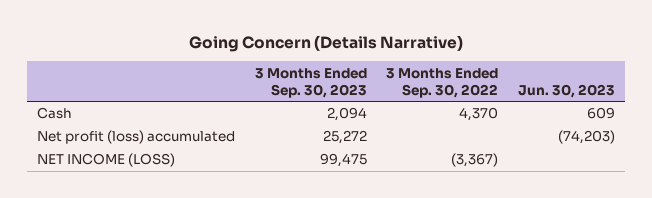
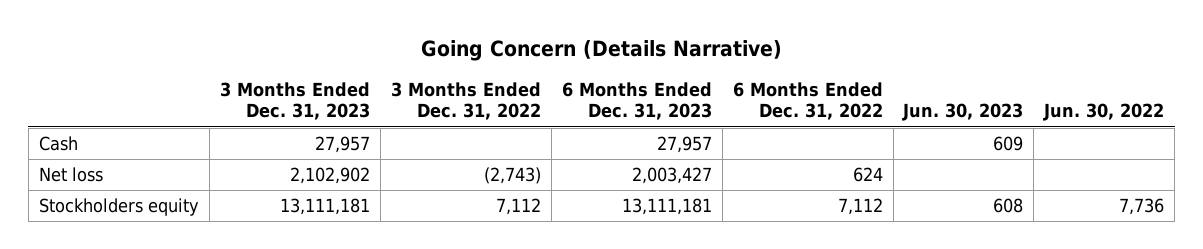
[254,67,367,98] 3 Months Ended Sep. 30, 2023 -> none
[386,67,499,98] 3 Months Ended Sep. 30, 2022 -> none
none -> [219,81,370,121] 3 Months Ended Dec. 31, 2023
none -> [390,81,541,121] 3 Months Ended Dec. 31, 2022
none -> [561,81,712,121] 6 Months Ended Dec. 31, 2023
none -> [732,81,883,121] 6 Months Ended Dec. 31, 2022
none -> [1043,103,1165,122] Jun. 30, 2022
[36,130,235,145] Net profit (loss) accumulated -> none
[36,153,175,168] NET INCOME (LOSS) -> [38,167,103,183] Net loss
none -> [38,198,199,217] Stockholders equity

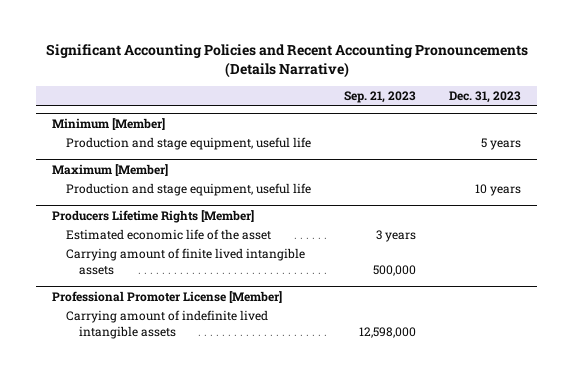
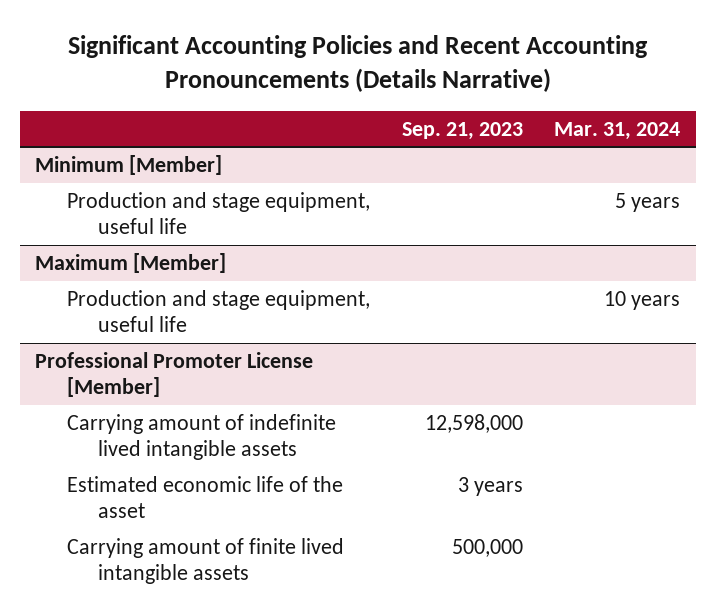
[448,91,521,104] Dec. 31, 2023 -> none
none -> [554,121,681,140] Mar. 31, 2024
[52,210,255,224] Producers Lifetime Rights [Member] -> none
[65,229,271,241] Estimated economic life of the asset -> none
[65,248,305,275] Carrying amount of finite lived intangible assets -> none
none -> [66,476,343,519] Estimated economic life of the asset
none -> [66,538,344,585] Carrying amount of finite lived intangible assets

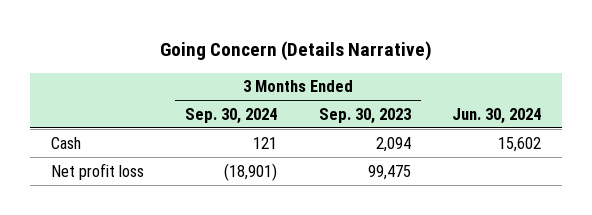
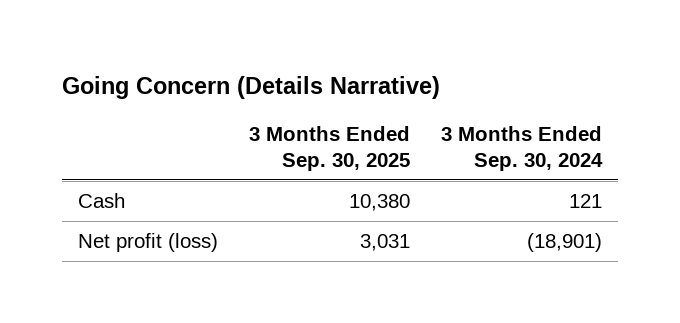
[318,108,411,125] Sep. 30, 2023 -> none
[452,108,542,125] Jun. 30, 2024 -> none
none -> [249,126,411,171] 3 Months Ended Sep. 30, 2025
[50,162,144,180] Net profit loss -> [77,233,218,253] Net profit (loss)

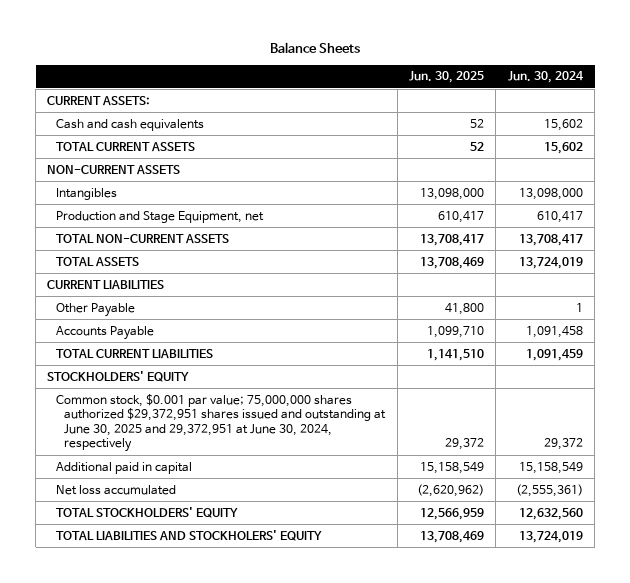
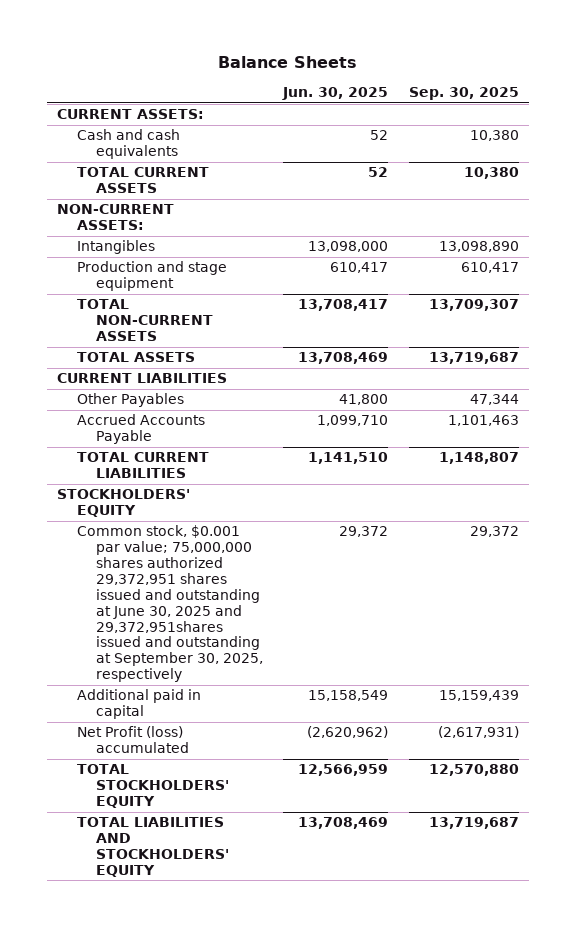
[507,71,584,84] Jun. 30, 2024 -> none
none -> [408,87,519,101] Sep. 30, 2025
[47,164,181,175] NON-CURRENT ASSETS -> [56,204,174,231] NON-CURRENT ASSETS:
[55,210,264,223] Production and Stage Equipment, net -> [76,261,227,292] Production and stage equipment
[55,302,135,317] Other Payable -> [76,393,184,408] Other Payables
[55,325,154,340] Accounts Payable -> [76,414,205,445] Accrued Accounts Payable
[55,393,387,453] Common stock, $0.001 par value; 75,000,000 shares authorized $29,372,951 shares issued and outstanding at June 30, 2025 and 29,372,951 at June 30, 2024, respectively -> [76,525,264,683] Common stock, $0.001 par value; 75,000,000 shares authorized 29,372,951 shares issued and outstanding at June 30, 2025 and 29,372,951shares issued and outstanding at September 30, 2025, respectively
[55,484,176,495] Net loss accumulated -> [76,726,190,754] Net Profit (loss) accumulated
[55,529,322,541] TOTAL LIABILITIES AND STOCKHOLERS' EQUITY -> [76,817,230,878] TOTAL LIABILITIES AND STOCKHOLDERS' EQUITY

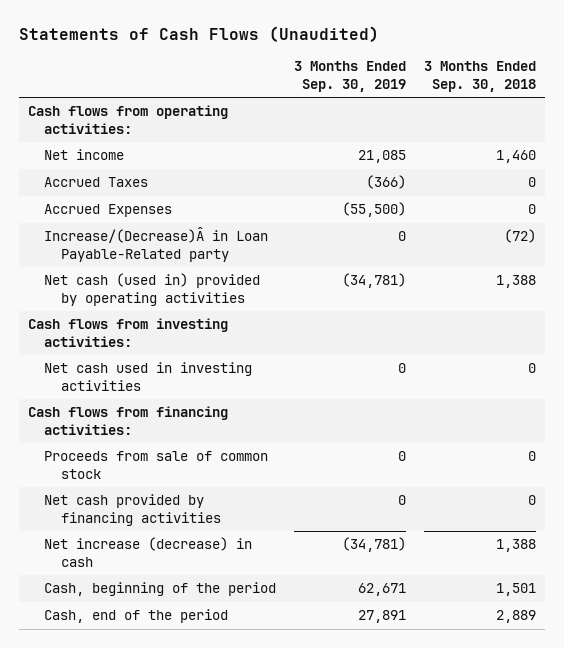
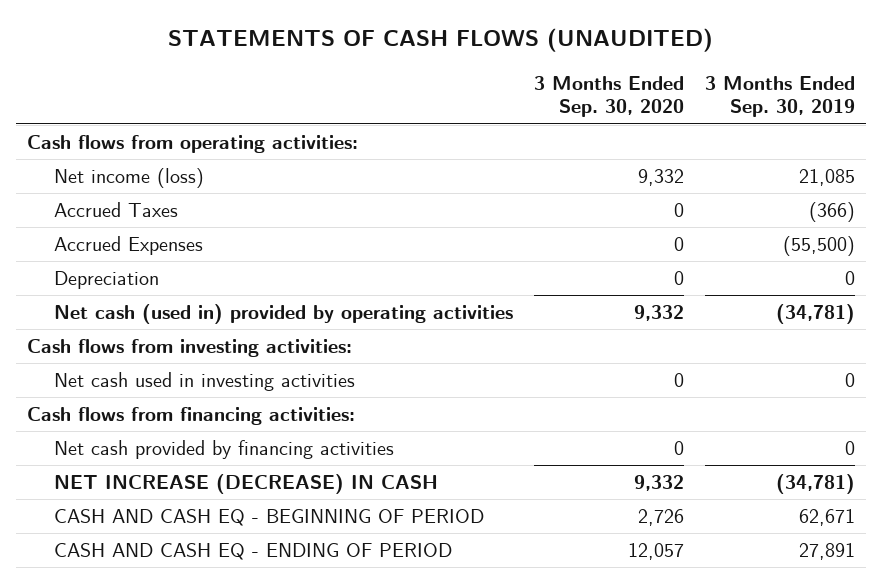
[18,25,379,42] Statements of Cash Flows (Unaudited) -> [167,28,713,53] STATEMENTS OF CASH FLOWS (UNAUDITED)
[424,61,537,93] 3 Months Ended Sep. 30, 2018 -> none
none -> [533,75,684,118] 3 Months Ended Sep. 30, 2020
[44,149,125,161] Net income -> [53,167,204,188] Net income (loss)
[44,227,269,262] Increase/(Decrease)Â in Loan Payable-Related party -> none
none -> [53,270,159,289] Depreciation
[44,451,269,479] Proceeds from sale of common stock -> none
[44,537,253,567] Net increase (decrease) in cash -> [53,473,438,494] NET INCREASE (DECREASE) IN CASH
[44,582,277,597] Cash, beginning of the period -> [53,508,484,526] CASH AND CASH EQ - BEGINNING OF PERIOD
[44,609,229,624] Cash, end of the period -> [53,542,452,560] CASH AND CASH EQ - ENDING OF PERIOD

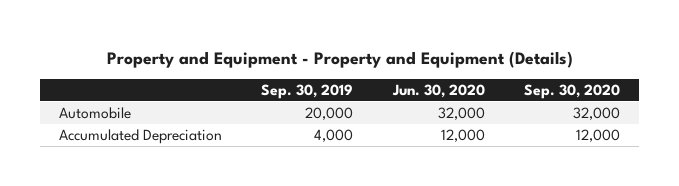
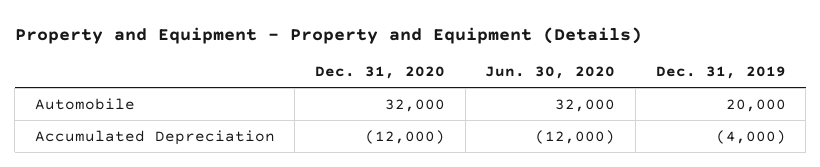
[261,83,354,99] Sep. 30, 2019 -> none
[523,83,620,99] Sep. 30, 2020 -> none
none -> [315,66,446,80] Dec. 31, 2020
none -> [655,66,786,80] Dec. 31, 2019
[440,129,485,143] 12,000 -> [535,129,616,144] (12,000)

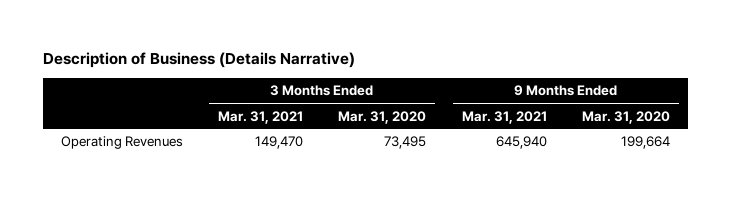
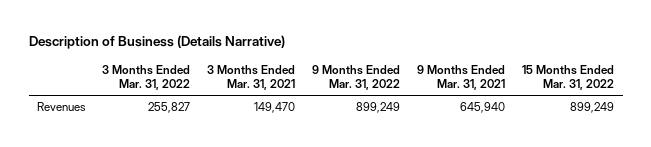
[338,110,427,124] Mar. 31, 2020 -> none
[581,110,670,124] Mar. 31, 2020 -> none
none -> [102,64,191,91] 3 Months Ended Mar. 31, 2022
none -> [312,64,401,91] 9 Months Ended Mar. 31, 2022
none -> [522,64,615,91] 15 Months Ended Mar. 31, 2022
[60,136,183,150] Operating Revenues -> [37,102,87,112] Revenues

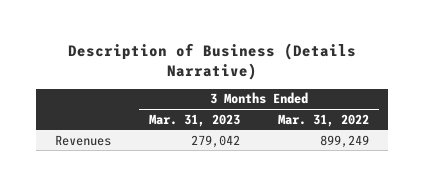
[207,64,296,91] 3 Months Ended Mar. 31, 2021 -> none
[312,64,401,91] 9 Months Ended Mar. 31, 2022 -> none
[417,64,506,91] 9 Months Ended Mar. 31, 2021 -> none
[522,64,615,91] 15 Months Ended Mar. 31, 2022 -> none
none -> [148,113,240,127] Mar. 31, 2023
[148,102,191,114] 255,827 -> [320,134,370,148] 899,249

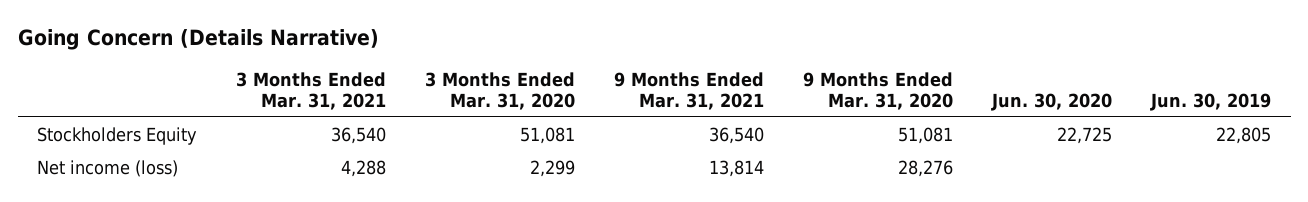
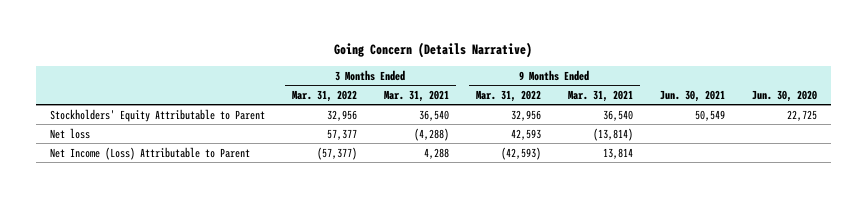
[425,71,576,110] 3 Months Ended Mar. 31, 2020 -> none
[803,71,954,110] 9 Months Ended Mar. 31, 2020 -> none
[1150,92,1272,111] Jun. 30, 2019 -> none
none -> [291,89,357,102] Mar. 31, 2022
none -> [475,89,541,102] Mar. 31, 2022
none -> [659,89,725,102] Jun. 30, 2021
[37,126,198,145] Stockholders Equity -> [49,108,265,122] Stockholders' Equity Attributable to Parent
[37,159,179,177] Net income (loss) -> [49,127,90,139] Net loss
[341,159,387,177] 4,288 -> [413,127,449,141] (4,288)
[709,159,765,177] 13,814 -> [592,127,633,141] (13,814)
none -> [49,146,250,160] Net Income (Loss) Attributable to Parent

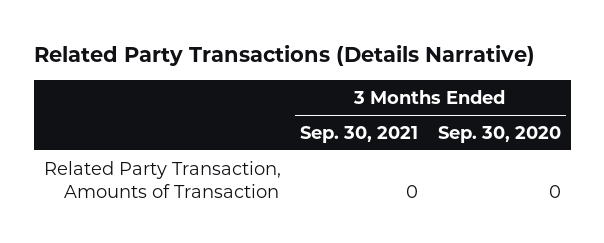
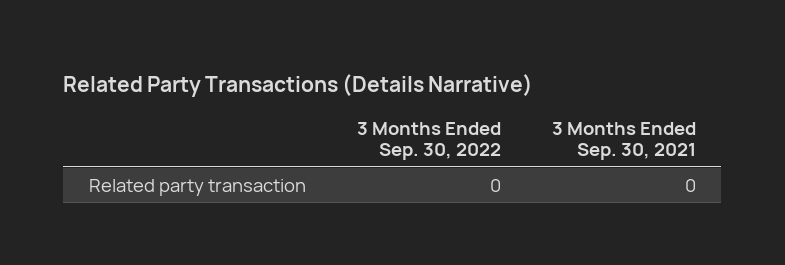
[437,125,561,143] Sep. 30, 2020 -> none
none -> [356,121,501,161] 3 Months Ended Sep. 30, 2022
[43,160,281,198] Related Party Transaction, Amounts of Transaction -> [88,178,306,196] Related party transaction

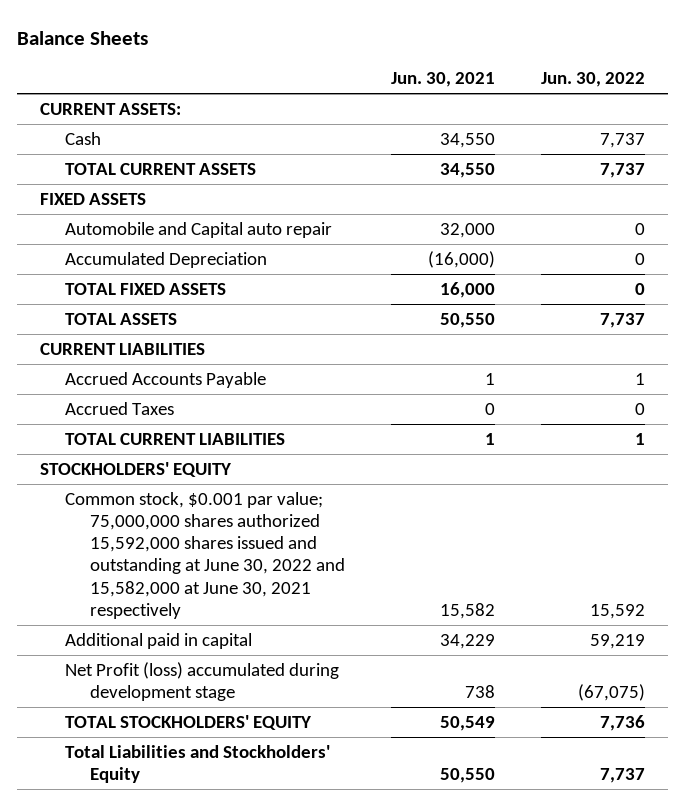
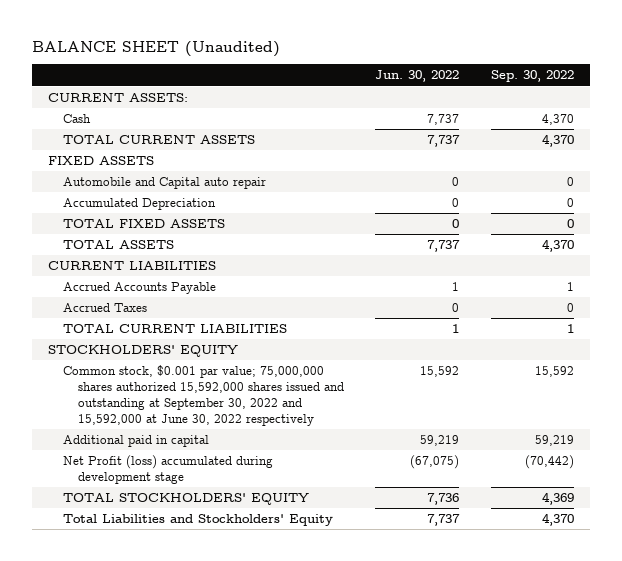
[16,31,148,46] Balance Sheets -> [32,40,281,57] BALANCE SHEET (Unaudited)
[390,72,495,88] Jun. 30, 2021 -> none
none -> [490,70,574,83] Sep. 30, 2022
[64,491,346,619] Common stock, $0.001 par value; 75,000,000 shares authorized 15,592,000 shares issued and outstanding at June 30, 2022 and 15,582,000 at June 30, 2021 respectively -> [62,365,344,427] Common stock, $0.001 par value; 75,000,000 shares authorized 15,592,000 shares issued and outstanding at September 30, 2022 and 15,592,000 at June 30, 2022 respectively

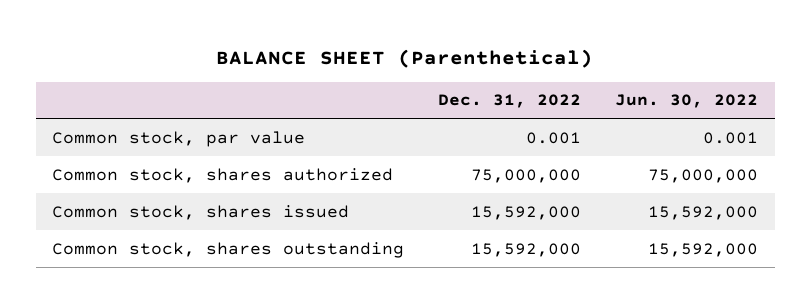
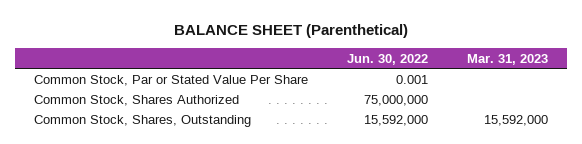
[438,94,582,109] Dec. 31, 2022 -> none
none -> [466,53,548,65] Mar. 31, 2023
[52,204,350,220] Common stock, shares issued -> none
[52,130,306,147] Common stock, par value -> [34,74,309,86] Common Stock, Par or Stated Value Per Share
[52,167,394,183] Common stock, shares authorized -> [34,94,240,106] Common Stock, Shares Authorized
[52,241,405,258] Common stock, shares outstanding -> [34,114,252,127] Common Stock, Shares, Outstanding

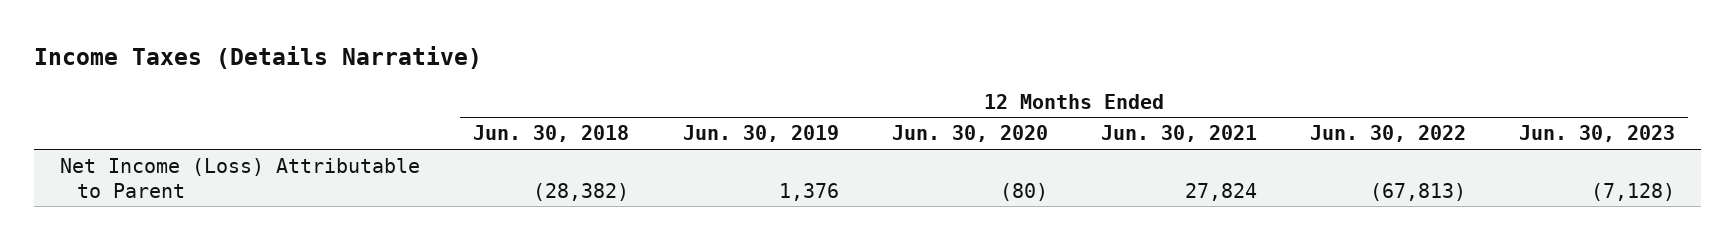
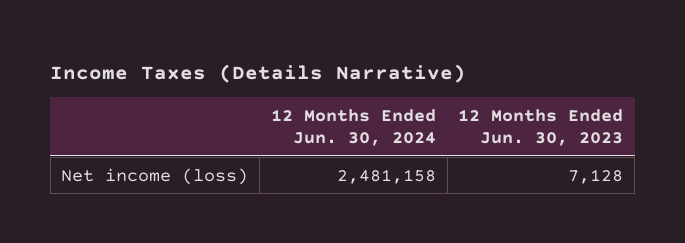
[473,125,630,143] Jun. 30, 2018 -> none
[682,125,839,143] Jun. 30, 2019 -> none
[891,125,1048,143] Jun. 30, 2020 -> none
[1100,125,1257,143] Jun. 30, 2021 -> none
[1309,125,1466,143] Jun. 30, 2022 -> none
none -> [270,108,436,147] 12 Months Ended Jun. 30, 2024
[60,158,421,198] Net Income (Loss) Attributable to Parent -> [61,167,249,185] Net income (loss)
[1590,182,1675,201] (7,128) -> [568,168,624,184] 7,128

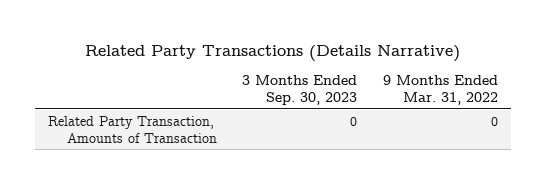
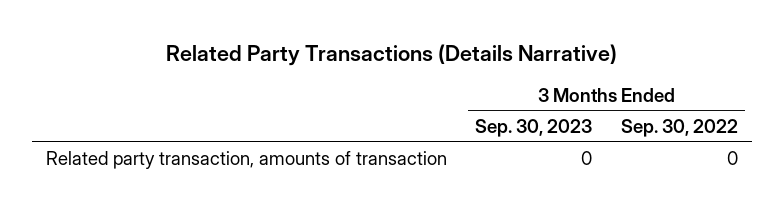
[383,74,499,106] 9 Months Ended Mar. 31, 2022 -> none
none -> [620,119,738,138] Sep. 30, 2022
[48,115,217,143] Related Party Transaction, Amounts of Transaction -> [46,151,448,170] Related party transaction, amounts of transaction

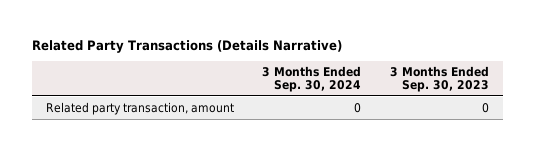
[620,119,738,138] Sep. 30, 2022 -> none
none -> [262,66,362,93] 3 Months Ended Sep. 30, 2024
[46,151,448,170] Related party transaction, amounts of transaction -> [46,101,235,115] Related party transaction, amount

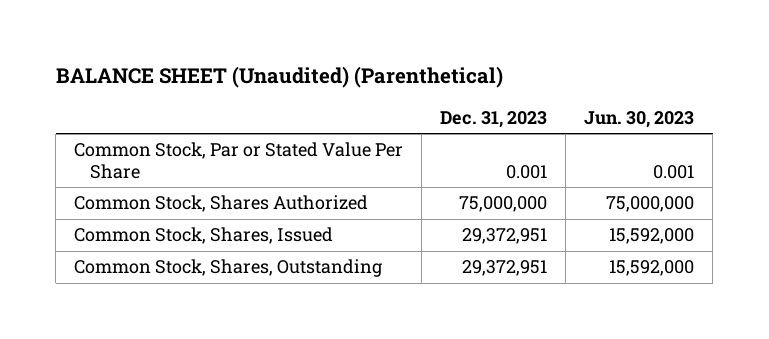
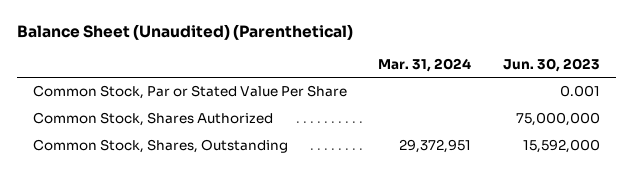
[55,66,503,89] BALANCE SHEET (Unaudited) (Parenthetical) -> [16,24,353,41] Balance Sheet (Unaudited) (Parenthetical)
[440,110,548,128] Dec. 31, 2023 -> none
none -> [378,57,472,72] Mar. 31, 2024
[74,227,334,245] Common Stock, Shares, Issued -> none

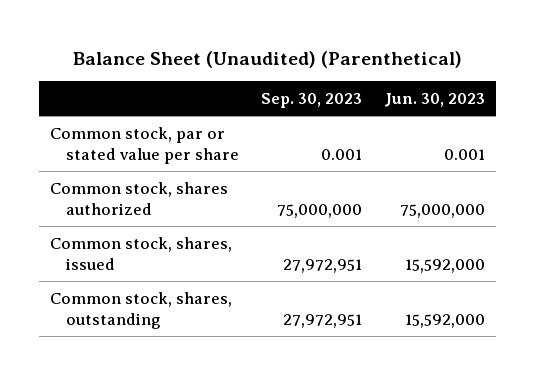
[378,57,472,72] Mar. 31, 2024 -> none
none -> [261,92,363,108] Sep. 30, 2023
[32,85,347,100] Common Stock, Par or Stated Value Per Share -> [50,126,240,164] Common stock, par or stated value per share
[32,112,273,127] Common Stock, Shares Authorized -> [50,181,229,215] Common stock, shares authorized
none -> [50,236,233,270] Common stock, shares, issued
[32,139,288,154] Common Stock, Shares, Outstanding -> [50,291,233,329] Common stock, shares, outstanding

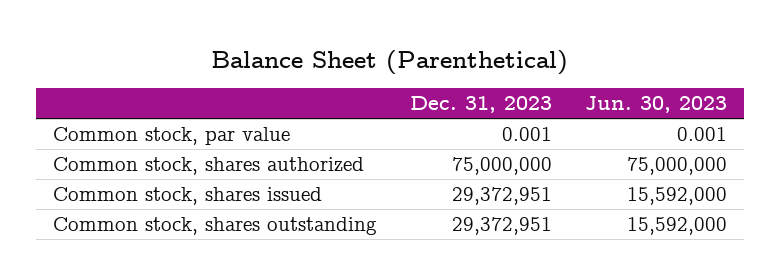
[72,50,462,68] Balance Sheet (Unaudited) (Parenthetical) -> [210,49,568,75] Balance Sheet (Parenthetical)
[261,92,363,108] Sep. 30, 2023 -> none
none -> [409,96,552,114] Dec. 31, 2023
[50,126,240,164] Common stock, par or stated value per share -> [52,127,290,146] Common stock, par value
[50,236,233,270] Common stock, shares, issued -> [52,187,322,206] Common stock, shares issued
[50,291,233,329] Common stock, shares, outstanding -> [52,217,377,236] Common stock, shares outstanding

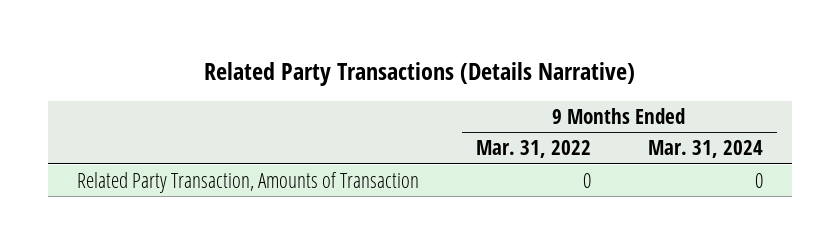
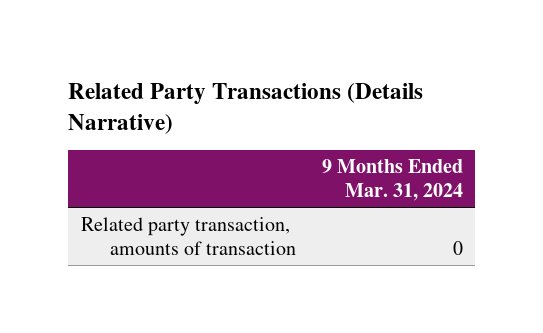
[475,140,591,159] Mar. 31, 2022 -> none
[76,172,419,194] Related Party Transaction, Amounts of Transaction -> [80,216,297,256] Related party transaction, amounts of transaction

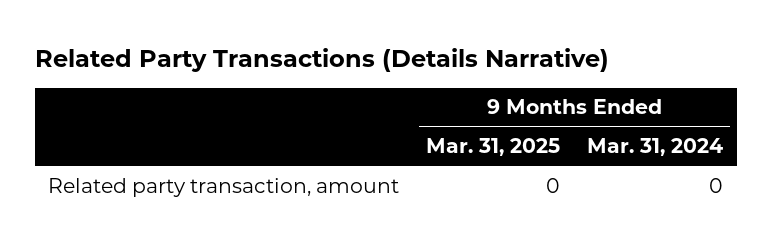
none -> [426,137,561,156] Mar. 31, 2025
[80,216,297,256] Related party transaction, amounts of transaction -> [48,177,400,197] Related party transaction, amount

